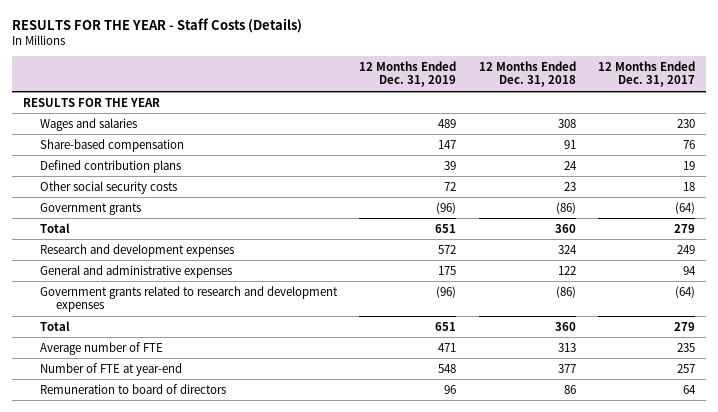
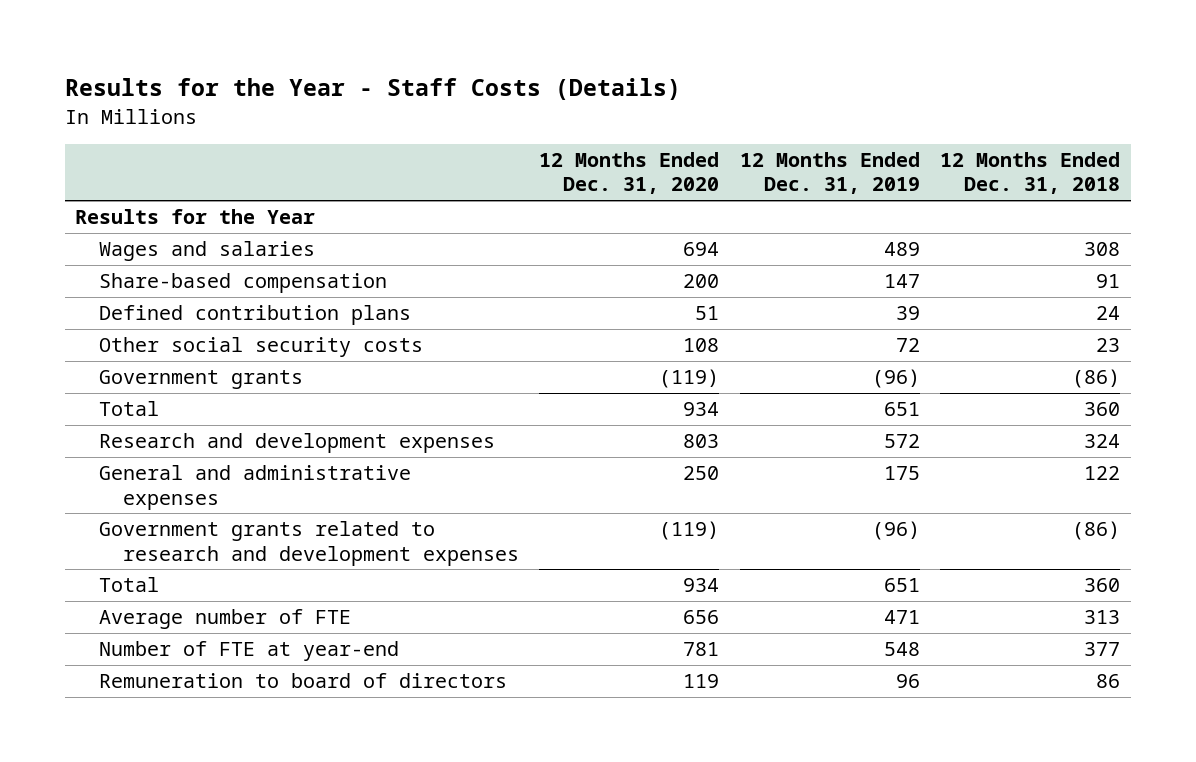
[11,17,302,33] RESULTS FOR THE YEAR - Staff Costs (Details) -> [65,78,682,101] Results for the Year - Staff Costs (Details)
[598,60,696,88] 12 Months Ended Dec. 31, 2017 -> none
none -> [539,152,720,195] 12 Months Ended Dec. 31, 2020
[23,97,161,107] RESULTS FOR THE YEAR -> [75,209,316,225] Results for the Year

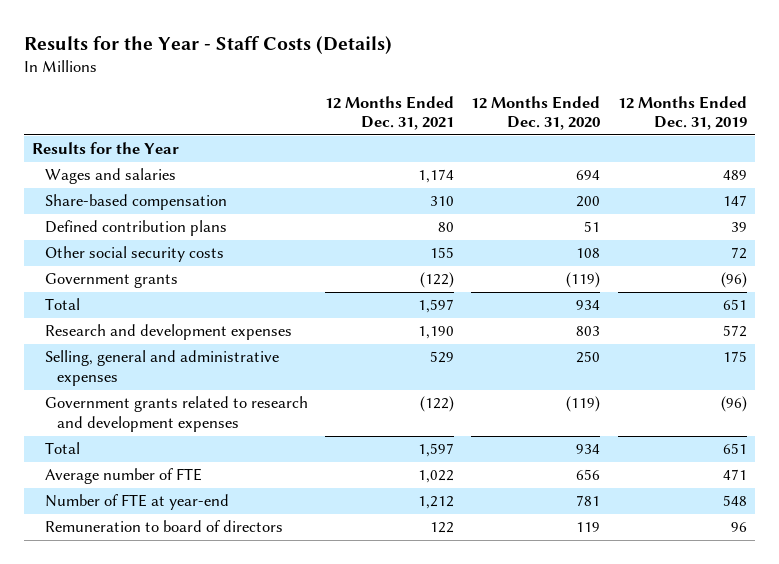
[940,152,1121,195] 12 Months Ended Dec. 31, 2018 -> none
none -> [325,95,455,131] 12 Months Ended Dec. 31, 2021
[99,465,412,510] General and administrative expenses -> [44,350,279,387] Selling, general and administrative expenses

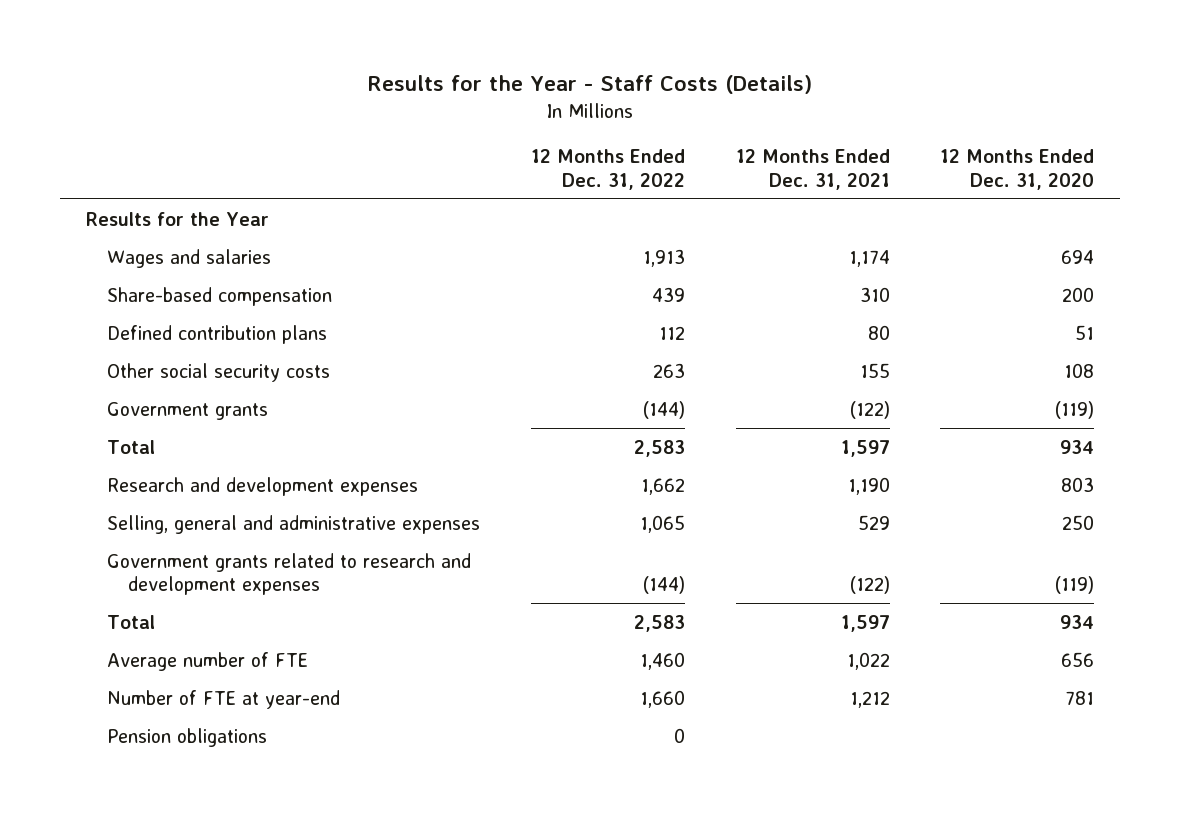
[617,95,747,131] 12 Months Ended Dec. 31, 2019 -> none
none -> [530,149,685,190] 12 Months Ended Dec. 31, 2022
[44,520,283,533] Remuneration to board of directors -> none
none -> [107,727,268,747] Pension obligations

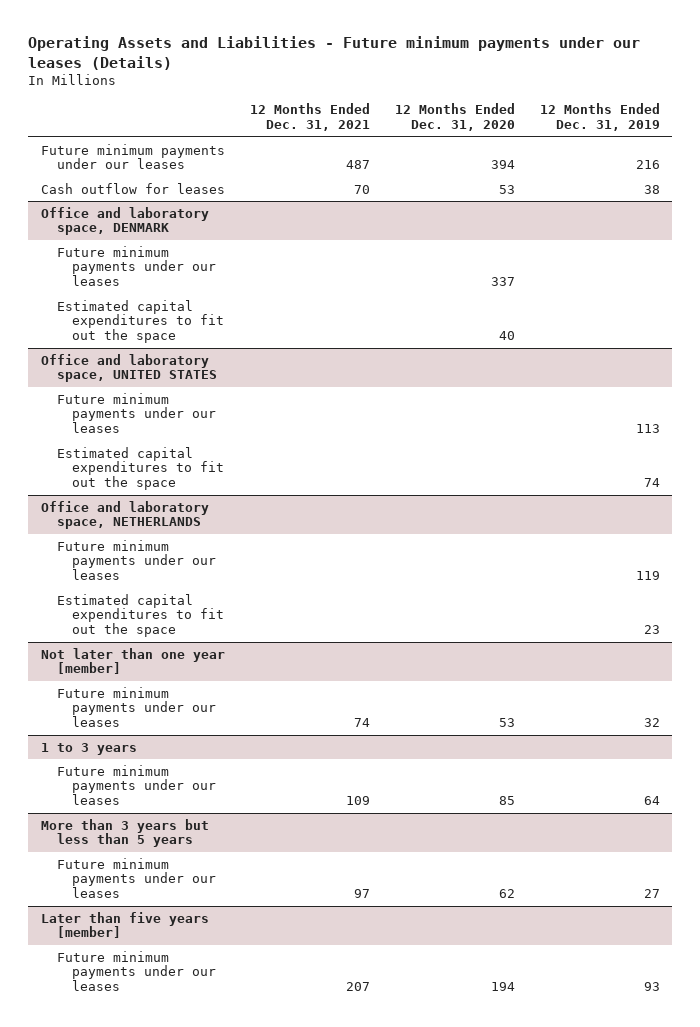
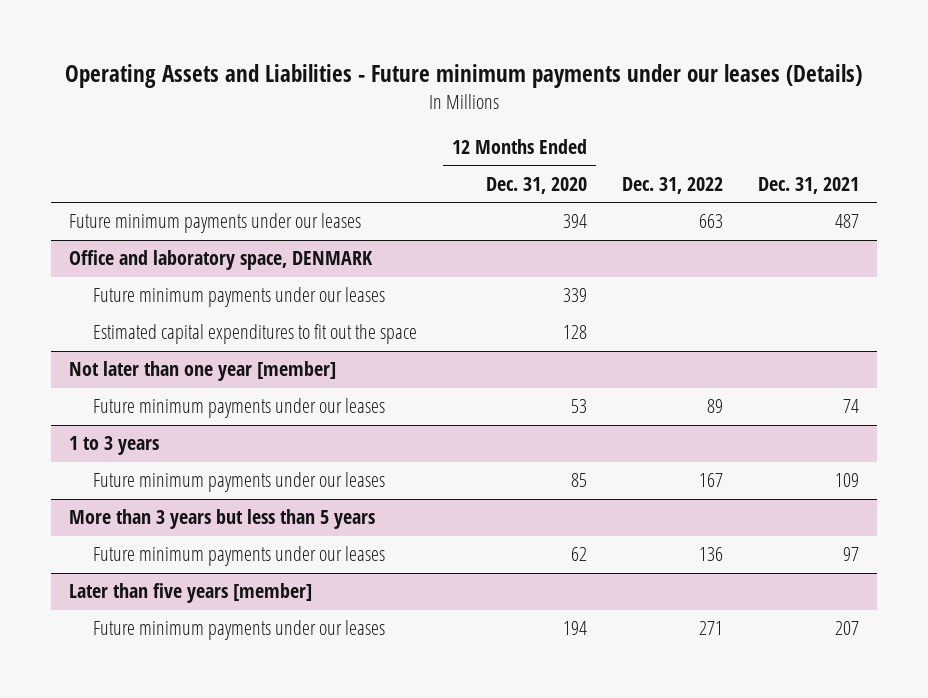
[249,103,370,132] 12 Months Ended Dec. 31, 2021 -> none
[539,103,660,132] 12 Months Ended Dec. 31, 2019 -> none
none -> [622,177,724,195] Dec. 31, 2022
none -> [758,177,860,195] Dec. 31, 2021
[40,182,225,194] Cash outflow for leases -> none
[40,353,217,383] Office and laboratory space, UNITED STATES -> none
[56,392,217,434] Future minimum payments under our leases -> none
[56,446,225,491] Estimated capital expenditures to fit out the space -> none
[40,500,209,530] Office and laboratory space, NETHERLANDS -> none
[56,539,217,581] Future minimum payments under our leases -> none
[56,593,225,638] Estimated capital expenditures to fit out the space -> none
[490,277,515,287] 337 -> [563,288,588,303] 339
[498,331,515,341] 40 -> [563,325,588,340] 128

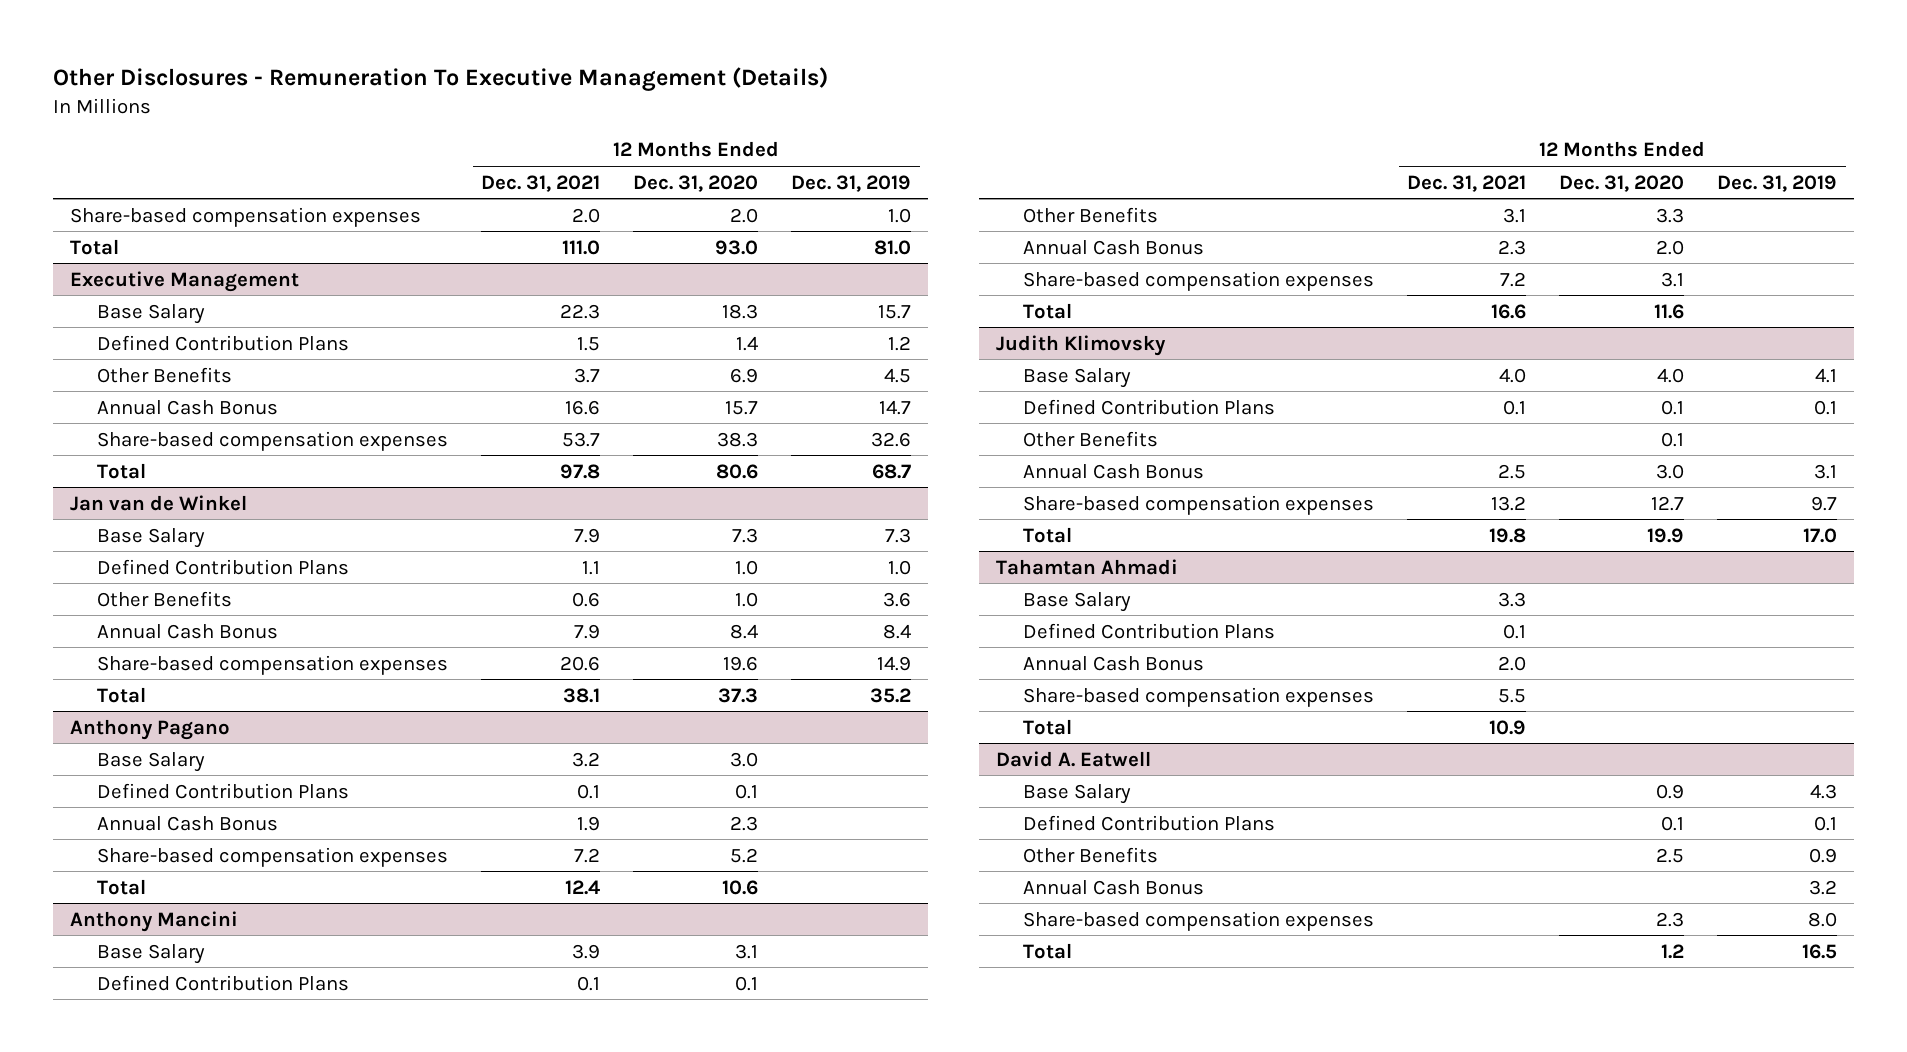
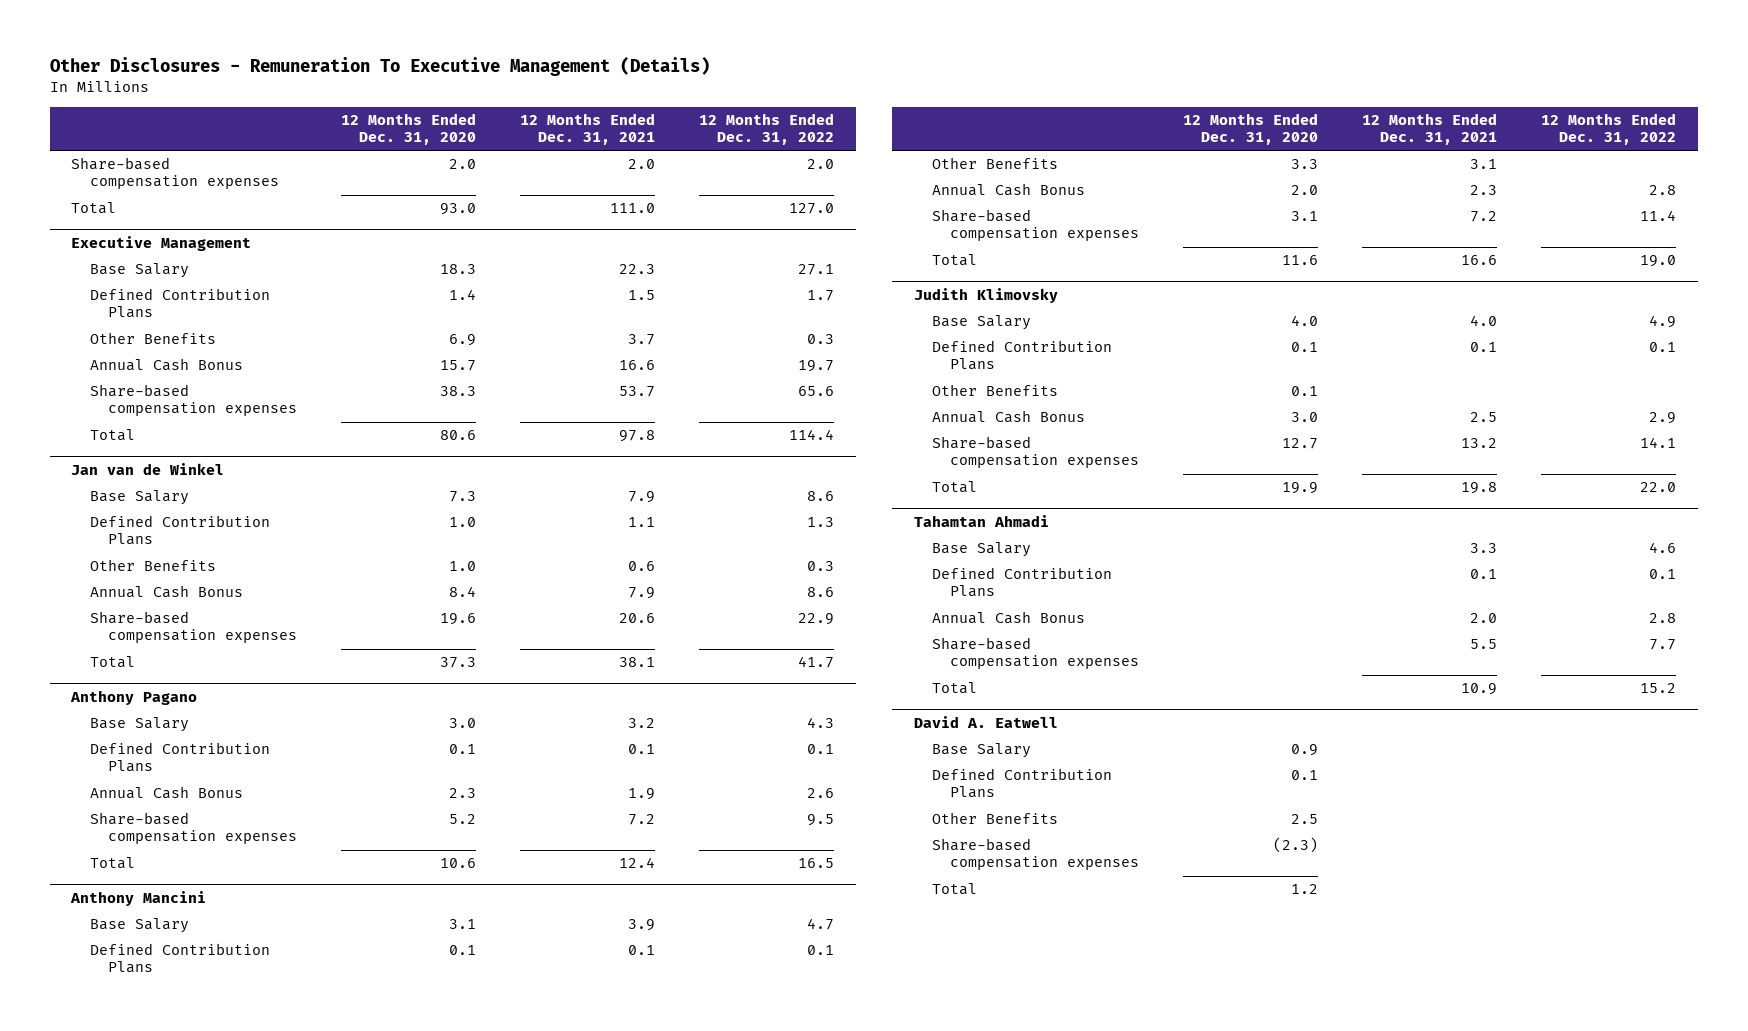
[791,174,912,192] Dec. 31, 2019 -> none
none -> [698,113,834,146] 12 Months Ended Dec. 31, 2022
[1023,879,1205,895] Annual Cash Bonus -> none
[1656,911,1685,927] 2.3 -> [1273,837,1319,854] (2.3)

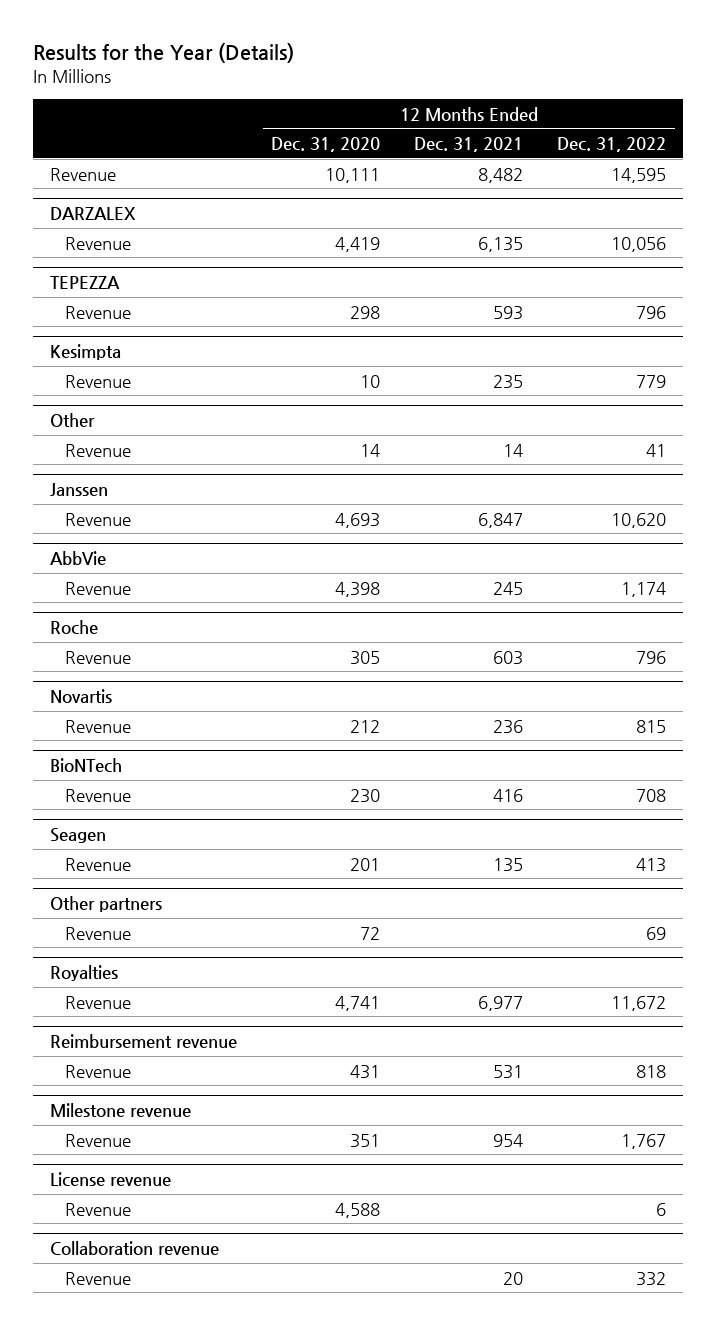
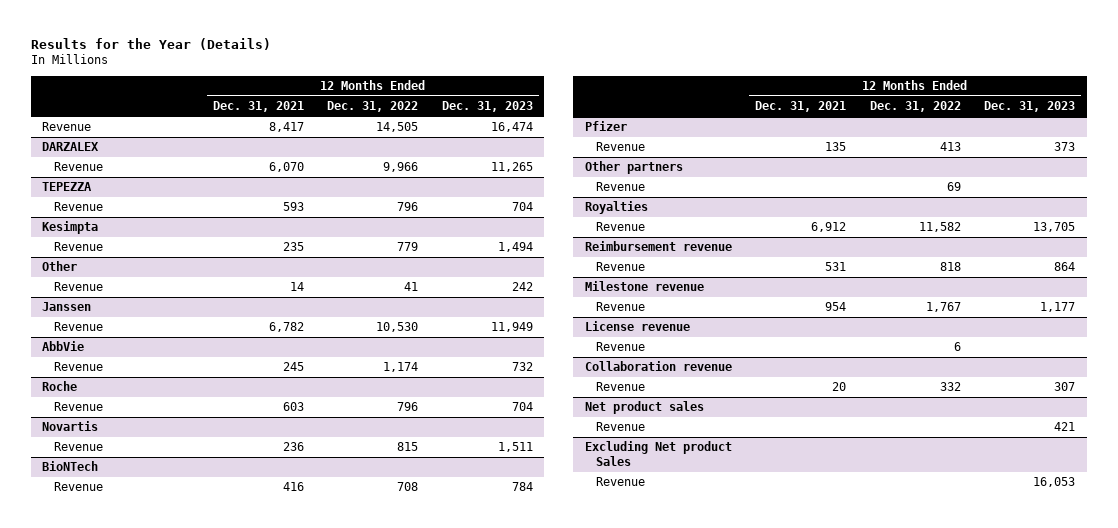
[271,137,381,153] Dec. 31, 2020 -> none
none -> [441,101,533,113] Dec. 31, 2023
[478,167,524,183] 8,482 -> [268,122,304,133] 8,417
[611,167,667,183] 14,595 -> [376,122,419,133] 14,505
[478,236,524,252] 6,135 -> [268,162,304,173] 6,070
[611,236,667,252] 10,056 -> [383,162,419,173] 9,966
[478,512,524,528] 6,847 -> [268,322,304,333] 6,782
[611,512,667,528] 10,620 -> [376,322,419,333] 10,530
[50,828,107,844] Seagen -> none
none -> [584,121,627,132] Pfizer
[478,995,524,1011] 6,977 -> [811,222,847,233] 6,912
[611,995,667,1011] 11,672 -> [918,222,961,233] 11,582
none -> [584,401,704,415] Net product sales
none -> [596,422,646,432] Revenue
none -> [584,441,732,467] Excluding Net product Sales
none -> [596,477,646,487] Revenue

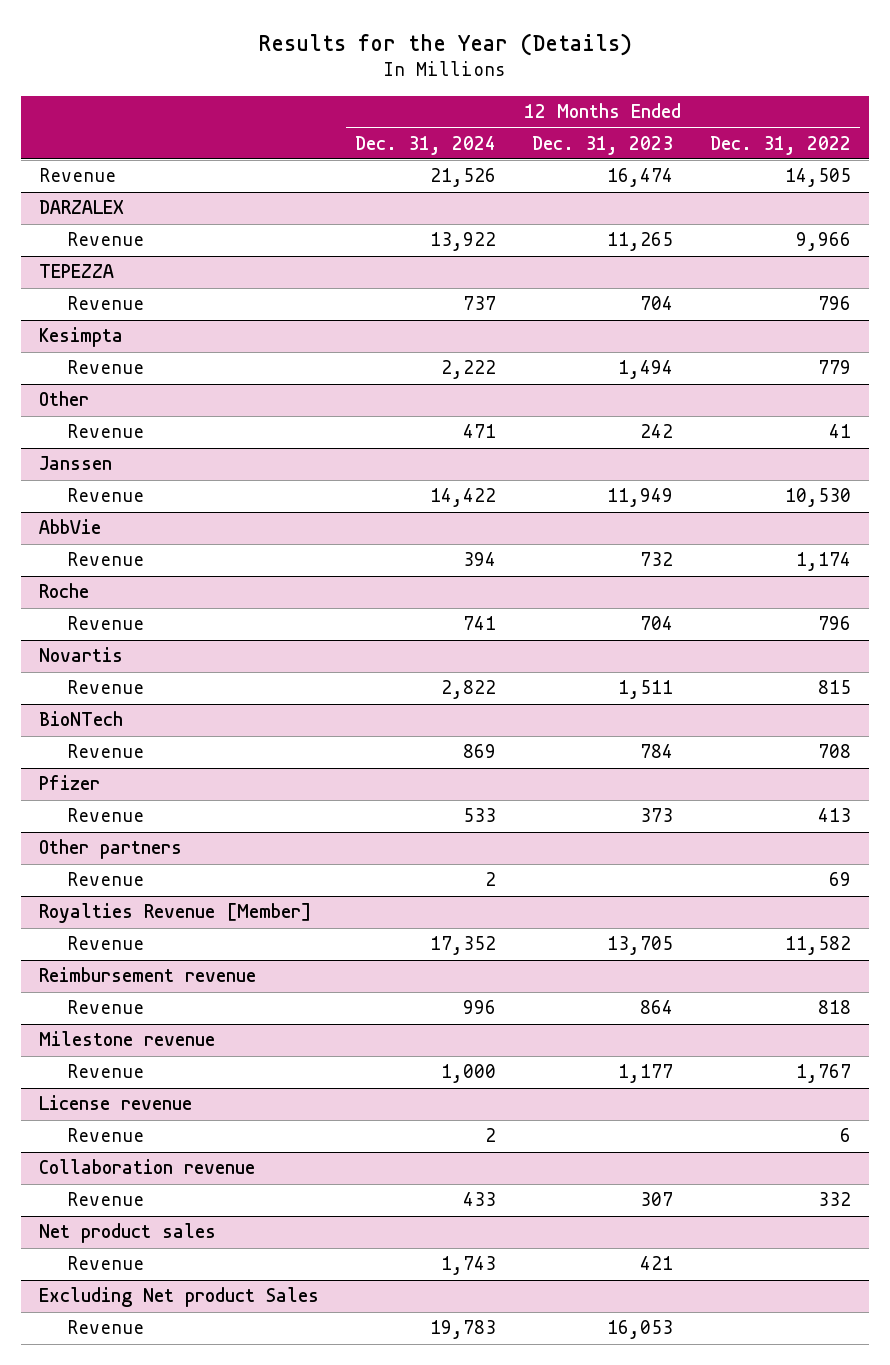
[212,101,304,113] Dec. 31, 2021 -> none
none -> [355,135,497,155] Dec. 31, 2024
[584,201,648,215] Royalties -> [38,903,312,924] Royalties Revenue [Member]

